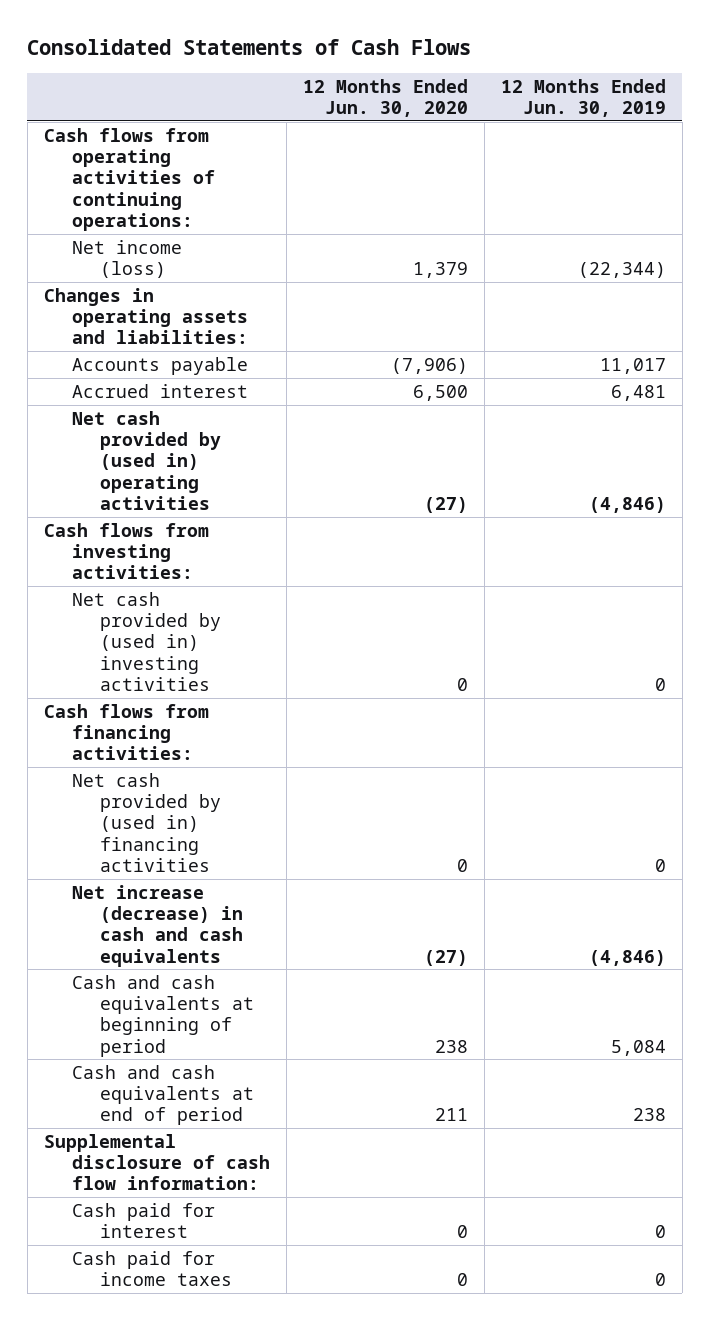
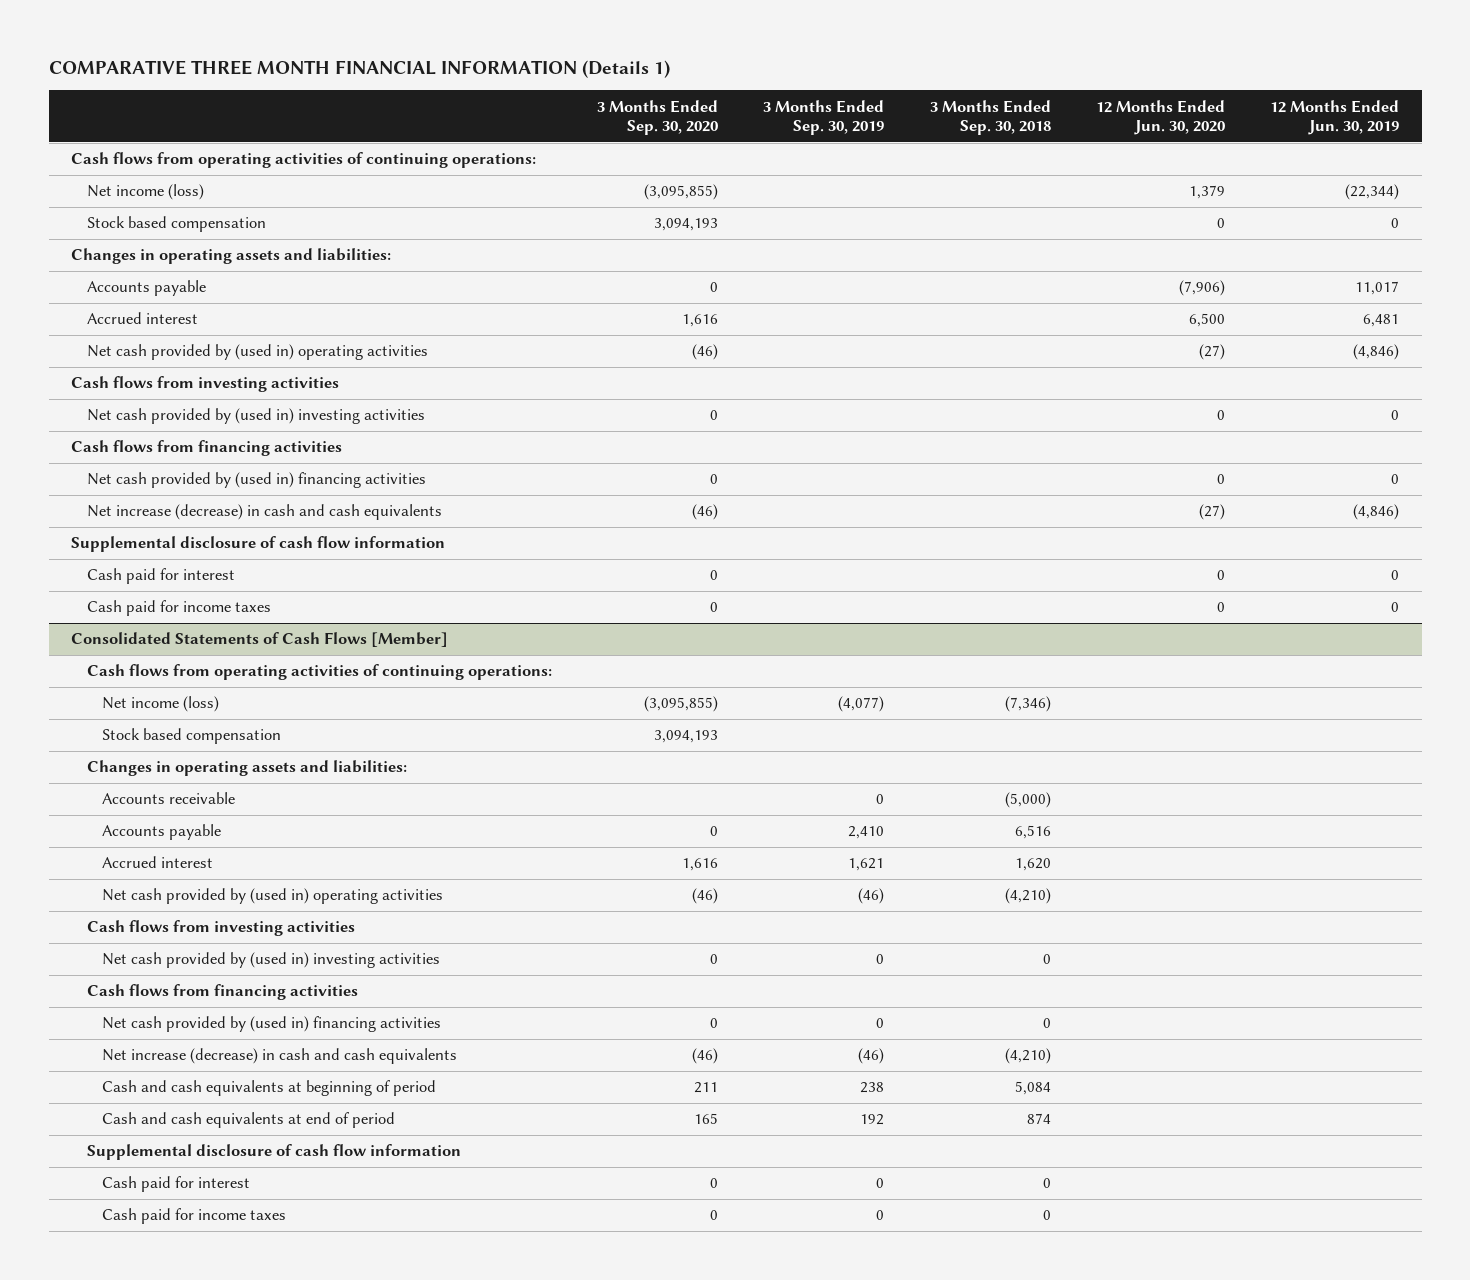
[27,39,472,56] Consolidated Statements of Cash Flows -> [48,60,670,79] COMPARATIVE THREE MONTH FINANCIAL INFORMATION (Details 1)
none -> [597,99,719,136] 3 Months Ended Sep. 30, 2020
none -> [763,99,885,136] 3 Months Ended Sep. 30, 2019
none -> [929,99,1051,136] 3 Months Ended Sep. 30, 2018
none -> [86,216,266,233] Stock based compensation
[43,522,209,580] Cash flows from investing activities: -> [71,376,340,393] Cash flows from investing activities
[43,703,209,761] Cash flows from financing activities: -> [71,440,343,457] Cash flows from financing activities
[72,974,255,1057] Cash and cash equivalents at beginning of period -> none
[72,1064,255,1126] Cash and cash equivalents at end of period -> none
[43,1133,271,1191] Supplemental disclosure of cash flow information: -> [71,536,446,553] Supplemental disclosure of cash flow information
none -> [71,632,449,648] Consolidated Statements of Cash Flows [Member]
none -> [86,664,552,681] Cash flows from operating activities of continuing operations:
none -> [102,696,220,713] Net income (loss)
none -> [102,728,282,745] Stock based compensation
none -> [86,760,407,777] Changes in operating assets and liabilities:
none -> [102,792,236,805] Accounts receivable
none -> [102,824,222,841] Accounts payable
none -> [102,856,214,869] Accrued interest
none -> [102,888,444,905] Net cash provided by (used in) operating activities
none -> [86,920,355,937] Cash flows from investing activities
none -> [102,952,441,969] Net cash provided by (used in) investing activities
none -> [86,984,358,1001] Cash flows from financing activities
none -> [102,1016,442,1033] Net cash provided by (used in) financing activities
none -> [102,1048,458,1065] Net increase (decrease) in cash and cash equivalents
none -> [102,1080,437,1097] Cash and cash equivalents at beginning of period
none -> [102,1112,396,1129] Cash and cash equivalents at end of period
none -> [86,1144,461,1161] Supplemental disclosure of cash flow information
none -> [102,1176,251,1193] Cash paid for interest
none -> [102,1208,287,1225] Cash paid for income taxes

